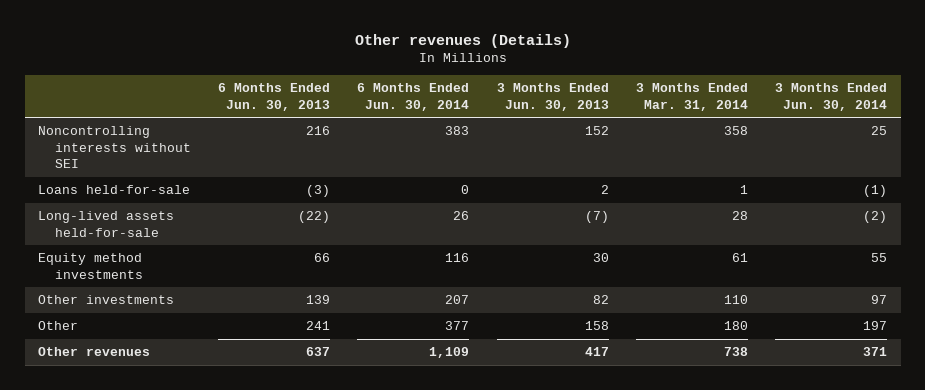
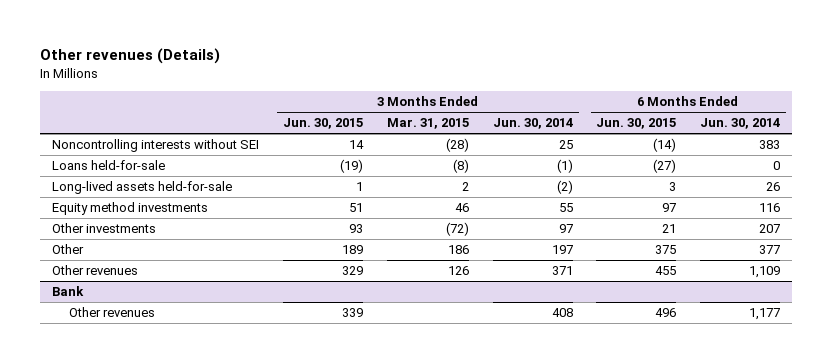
[218,83,331,111] 6 Months Ended Jun. 30, 2013 -> none
[496,83,609,111] 3 Months Ended Jun. 30, 2013 -> none
[635,83,748,111] 3 Months Ended Mar. 31, 2014 -> none
none -> [282,118,363,130] Jun. 30, 2015
none -> [386,118,469,130] Mar. 31, 2015
none -> [596,118,677,130] Jun. 30, 2015
none -> [51,286,84,297] Bank
none -> [69,307,156,318] Other revenues

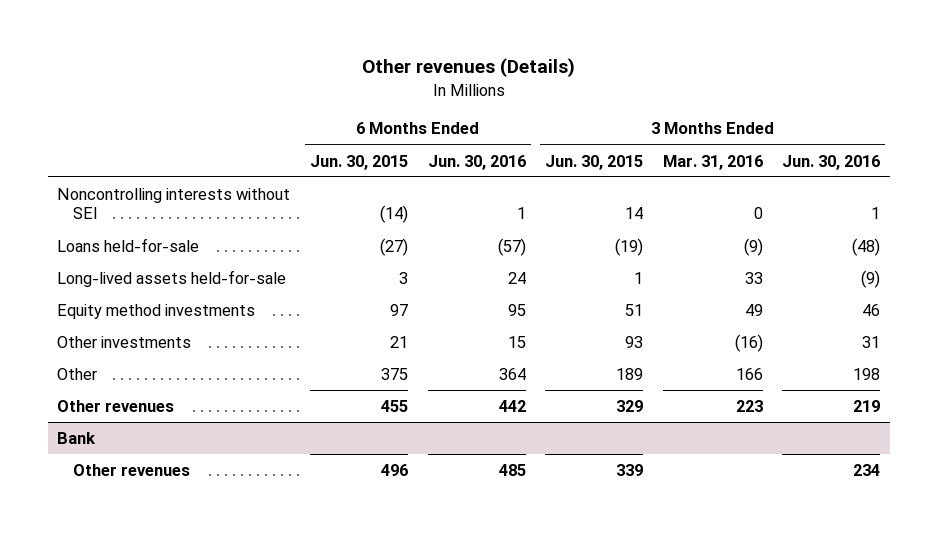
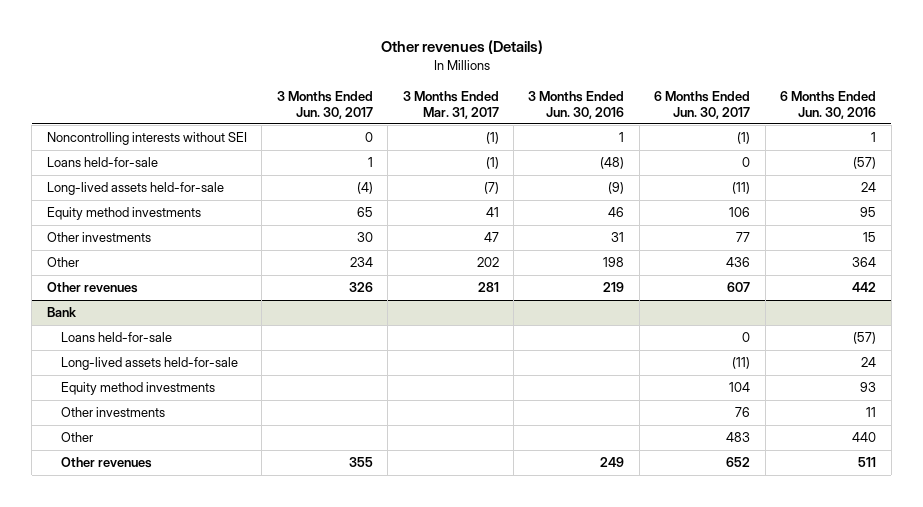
[310,154,409,170] Jun. 30, 2015 -> none
[545,154,644,170] Jun. 30, 2015 -> none
[662,154,763,170] Mar. 31, 2016 -> none
none -> [276,90,373,119] 3 Months Ended Jun. 30, 2017
none -> [402,90,499,119] 3 Months Ended Mar. 31, 2017
none -> [654,90,751,119] 6 Months Ended Jun. 30, 2017
none -> [61,332,173,343] Loans held-for-sale
none -> [61,357,239,371] Long-lived assets held-for-sale
none -> [61,382,216,396] Equity method investments
none -> [61,407,166,418] Other investments
none -> [61,432,94,443] Other
[498,463,526,476] 485 -> [858,457,877,468] 511
[853,463,881,476] 234 -> [600,457,625,468] 249

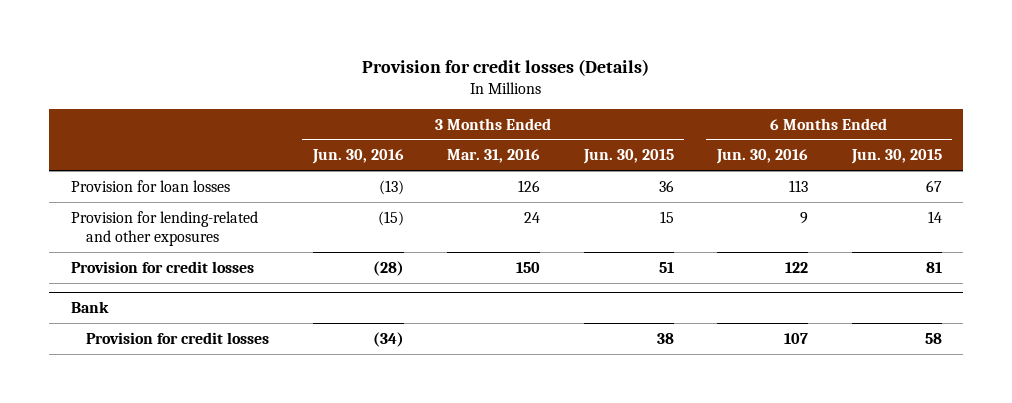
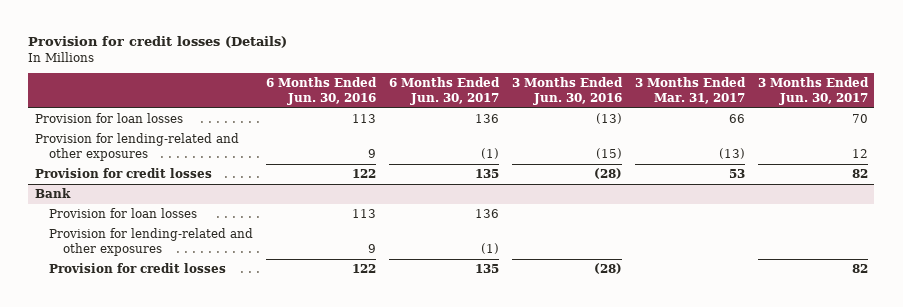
[447,149,541,164] Mar. 31, 2016 -> none
[582,149,674,165] Jun. 30, 2015 -> none
[850,149,942,165] Jun. 30, 2015 -> none
none -> [389,77,501,105] 6 Months Ended Jun. 30, 2017
none -> [634,77,746,104] 3 Months Ended Mar. 31, 2017
none -> [757,77,869,105] 3 Months Ended Jun. 30, 2017
none -> [49,208,198,219] Provision for loan losses
none -> [49,228,254,256] Provision for lending-related and other exposures
[372,331,404,347] (34) -> [593,263,622,275] (28)
[784,332,809,344] 107 -> [352,264,377,274] 122

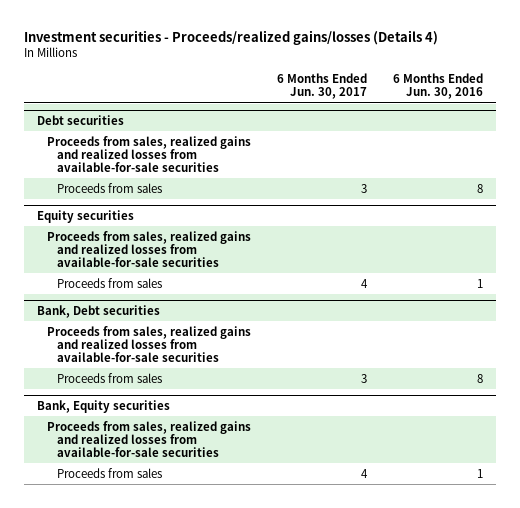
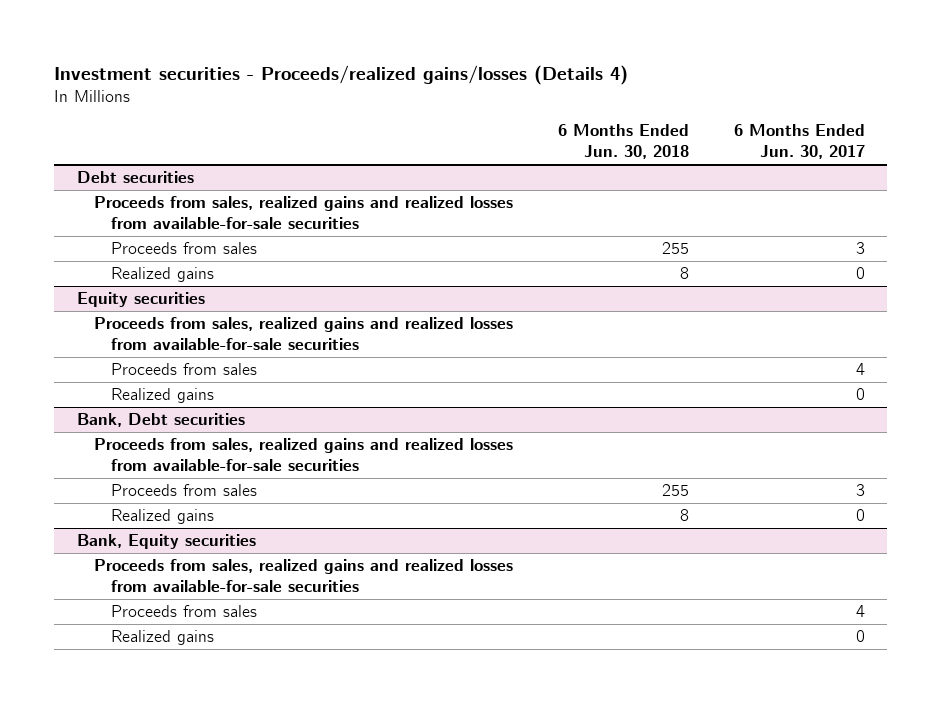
[393,73,484,100] 6 Months Ended Jun. 30, 2016 -> none
none -> [557,124,689,160] 6 Months Ended Jun. 30, 2018
none -> [110,267,214,283] Realized gains
none -> [110,388,214,404] Realized gains
none -> [110,509,214,525] Realized gains
none -> [110,630,214,646] Realized gains

